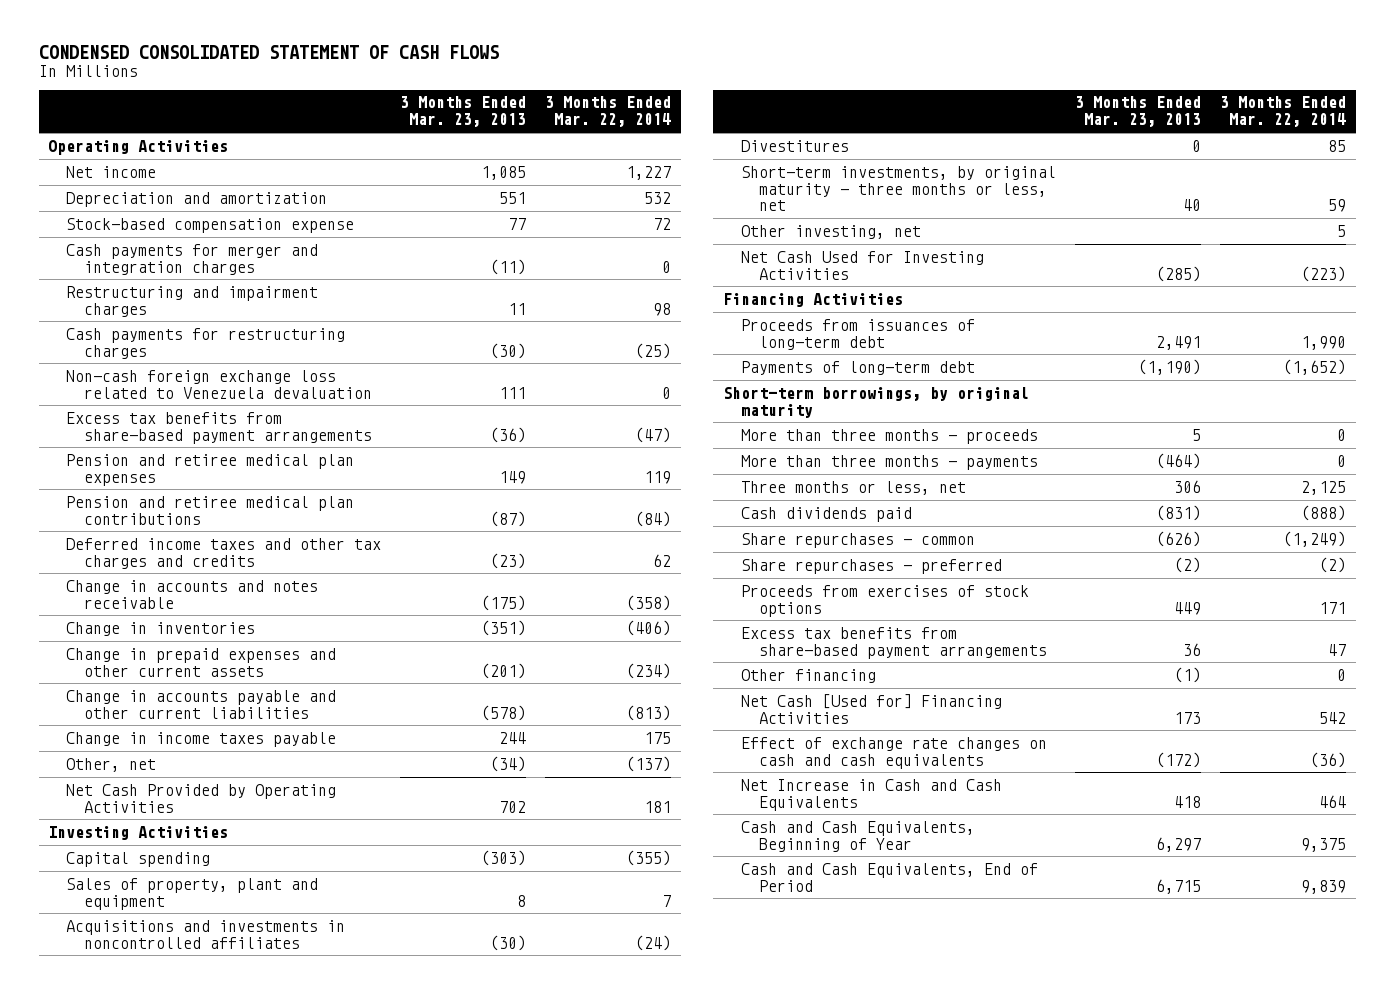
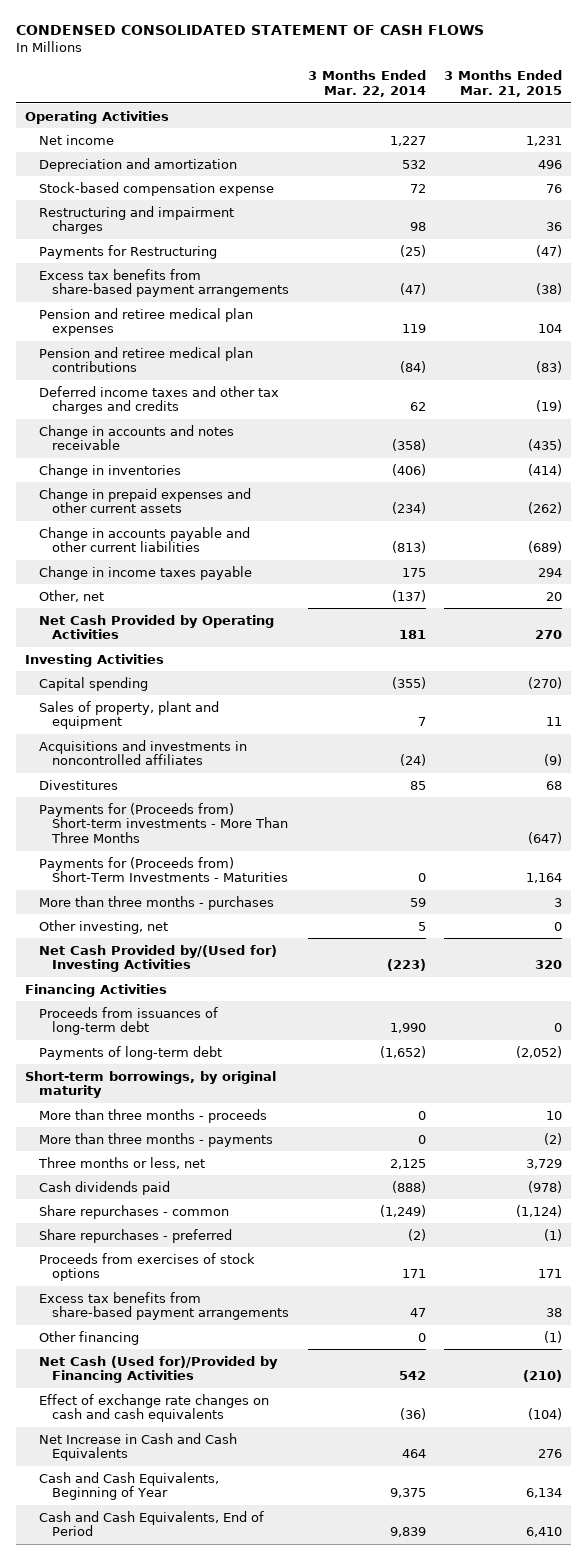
[400,96,527,128] 3 Months Ended Mar. 23, 2013 -> none
none -> [443,70,562,97] 3 Months Ended Mar. 21, 2015
[66,243,319,275] Cash payments for merger and integration charges -> none
[66,369,373,399] Non-cash foreign exchange loss related to Venezuela devaluation -> none
[66,327,346,359] Cash payments for restructuring charges -> [38,244,217,259] Payments for Restructuring
none -> [38,802,289,843] Payments for (Proceeds from) Short-term investments - More Than Three Months
none -> [38,856,289,883] Payments for (Proceeds from) Short-Term Investments - Maturities
[740,165,1056,212] Short-term investments, by original maturity - three months or less, net -> [38,895,274,910] More than three months - purchases
[740,250,984,280] Net Cash Used for Investing Activities -> [38,944,277,973] Net Cash Provided by/(Used for) Investing Activities
[740,693,1002,724] Net Cash [Used for] Financing Activities -> [38,1355,278,1384] Net Cash (Used for)/Provided by Financing Activities

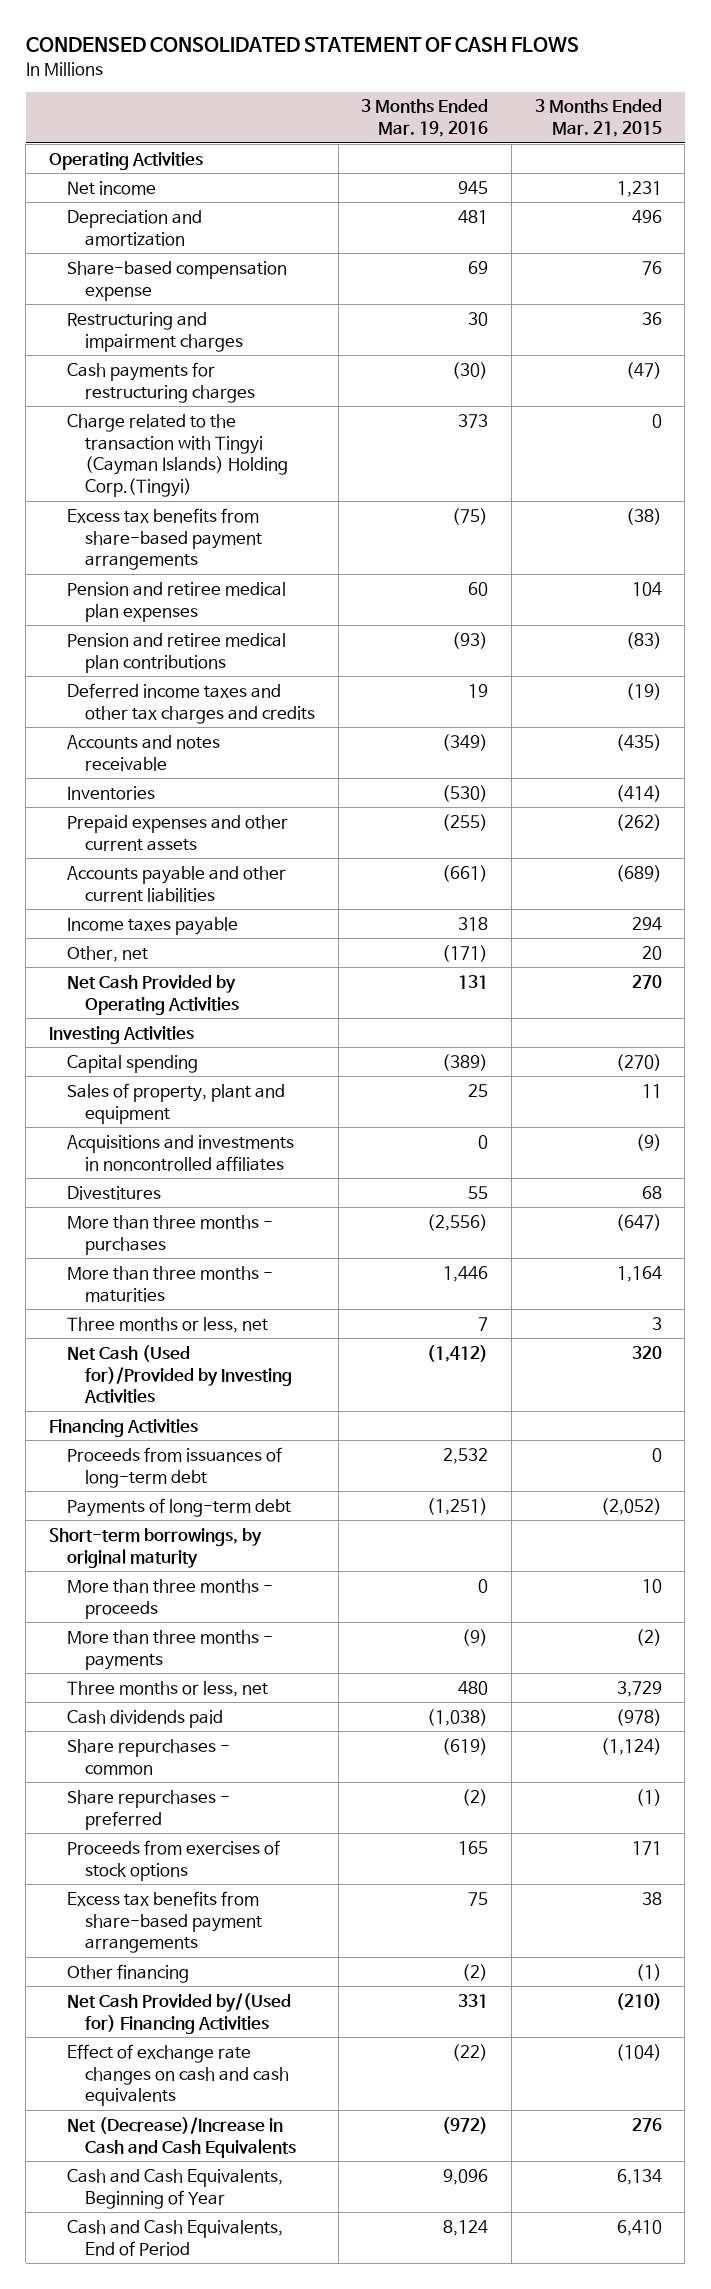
[307,70,426,97] 3 Months Ended Mar. 22, 2014 -> none
none -> [361,99,489,138] 3 Months Ended Mar. 19, 2016
[38,181,274,196] Stock-based compensation expense -> [67,260,288,301] Share-based compensation expense
[38,244,217,259] Payments for Restructuring -> [67,361,256,403] Cash payments for restructuring charges
none -> [67,413,289,498] Charge related to the transaction with Tingyi (Cayman Islands) Holding Corp.(Tingyi)
[38,424,234,451] Change in accounts and notes receivable -> [67,734,221,771] Accounts and notes receivable
[38,463,181,478] Change in inventories -> [67,785,156,800] Inventories
[38,487,251,514] Change in prepaid expenses and other current assets -> [67,814,289,851] Prepaid expenses and other current assets
[38,526,250,553] Change in accounts payable and other current liabilities -> [67,865,287,902] Accounts payable and other current liabilities
[38,565,252,580] Change in income taxes payable -> [67,916,239,935] Income taxes payable
[38,919,168,934] Other investing, net -> none
[38,802,289,843] Payments for (Proceeds from) Short-term investments - More Than Three Months -> [67,1214,274,1255] More than three months - purchases
[38,856,289,883] Payments for (Proceeds from) Short-Term Investments - Maturities -> [67,1265,274,1302] More than three months - maturities
[38,895,274,910] More than three months - purchases -> [67,1316,269,1333] Three months or less, net
[38,944,277,973] Net Cash Provided by/(Used for) Investing Activities -> [67,1344,293,1404] Net Cash (Used for)/Provided by Investing Activities
[38,1355,278,1384] Net Cash (Used for)/Provided by Financing Activities -> [67,1992,292,2034] Net Cash Provided by/(Used for) Financing Activities
[38,1432,237,1462] Net Increase in Cash and Cash Equivalents -> [67,2116,297,2158] Net (Decrease)/Increase in Cash and Cash Equivalents

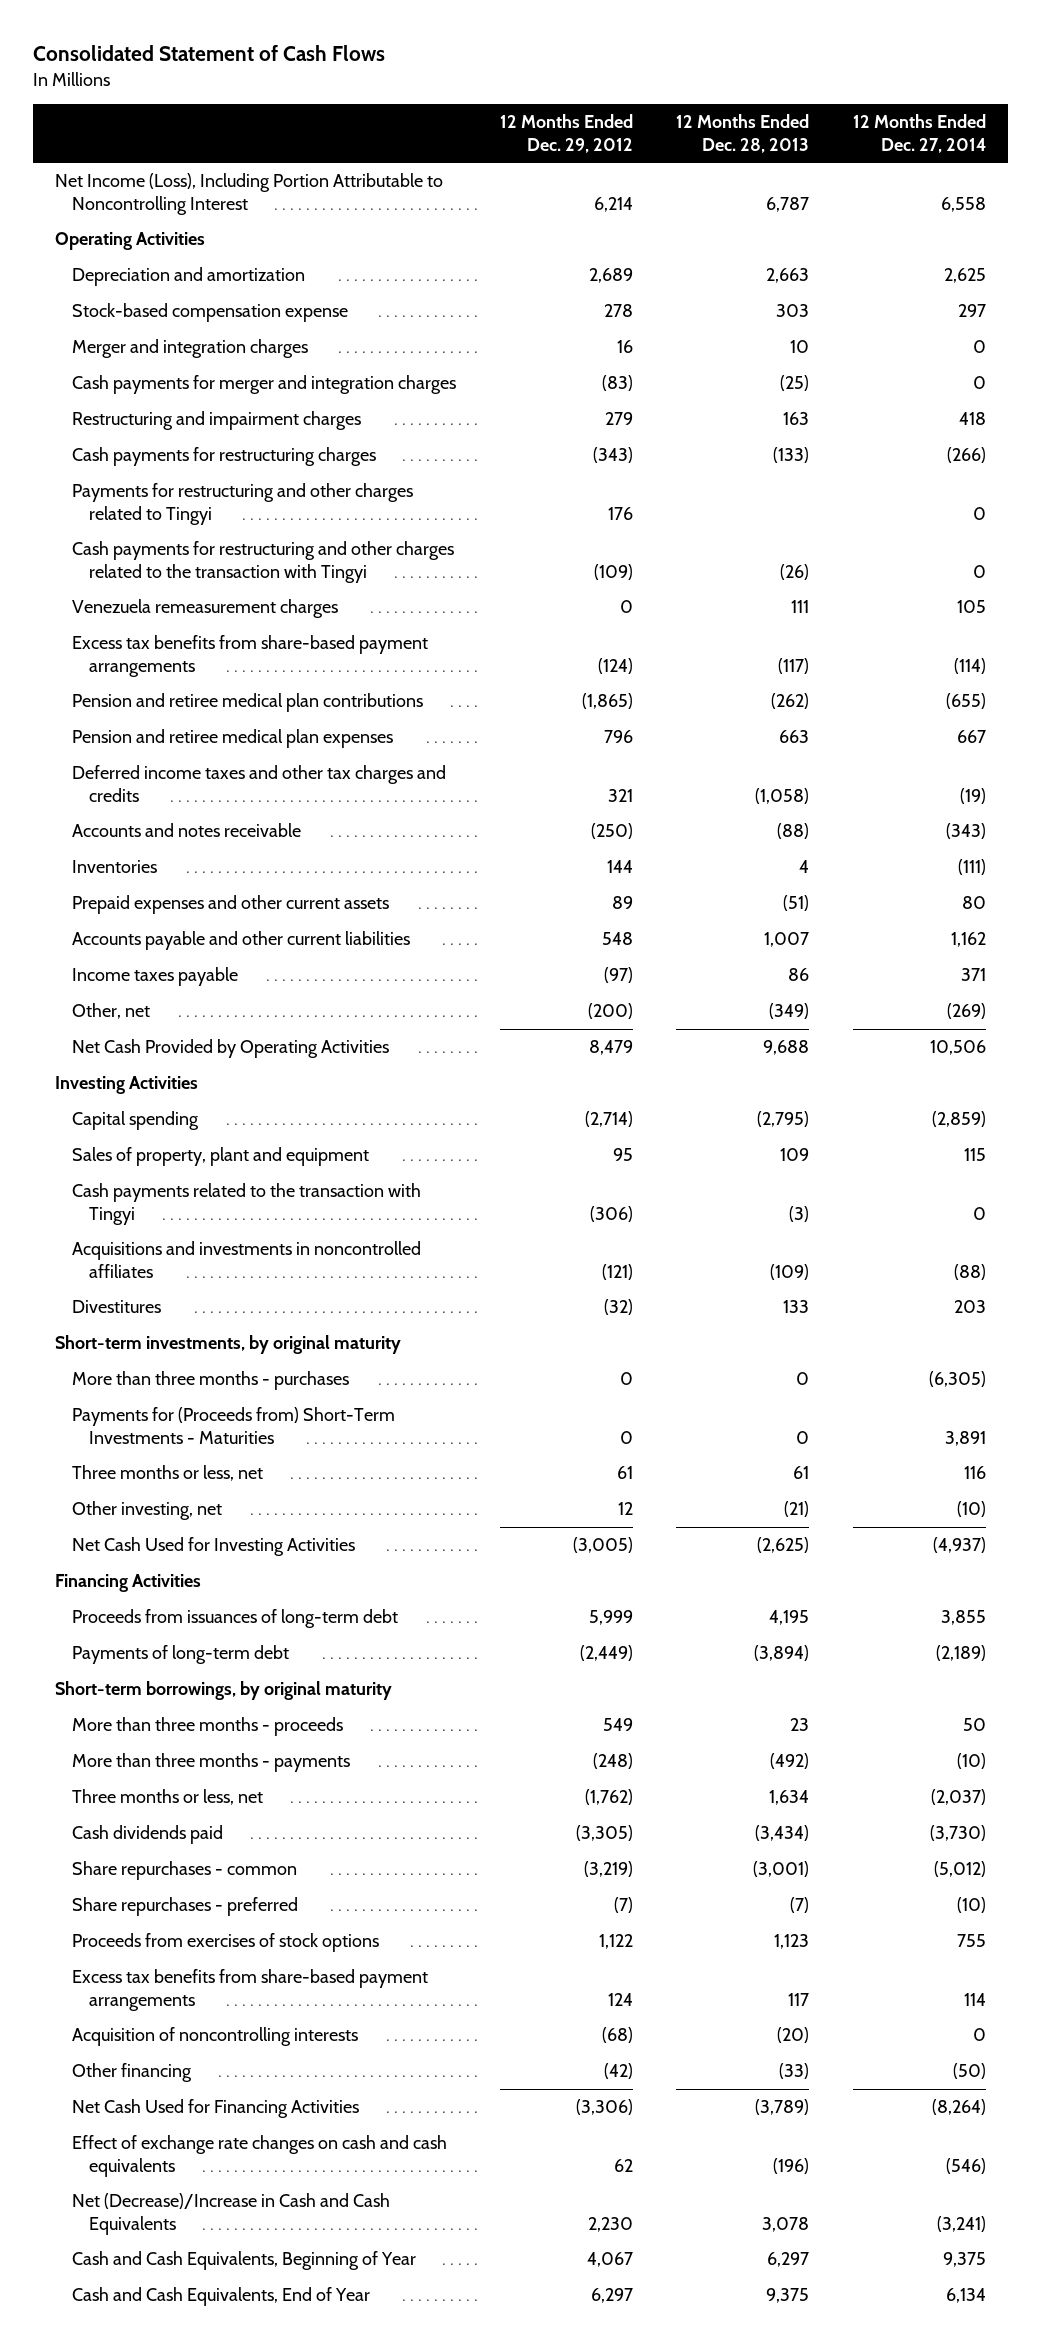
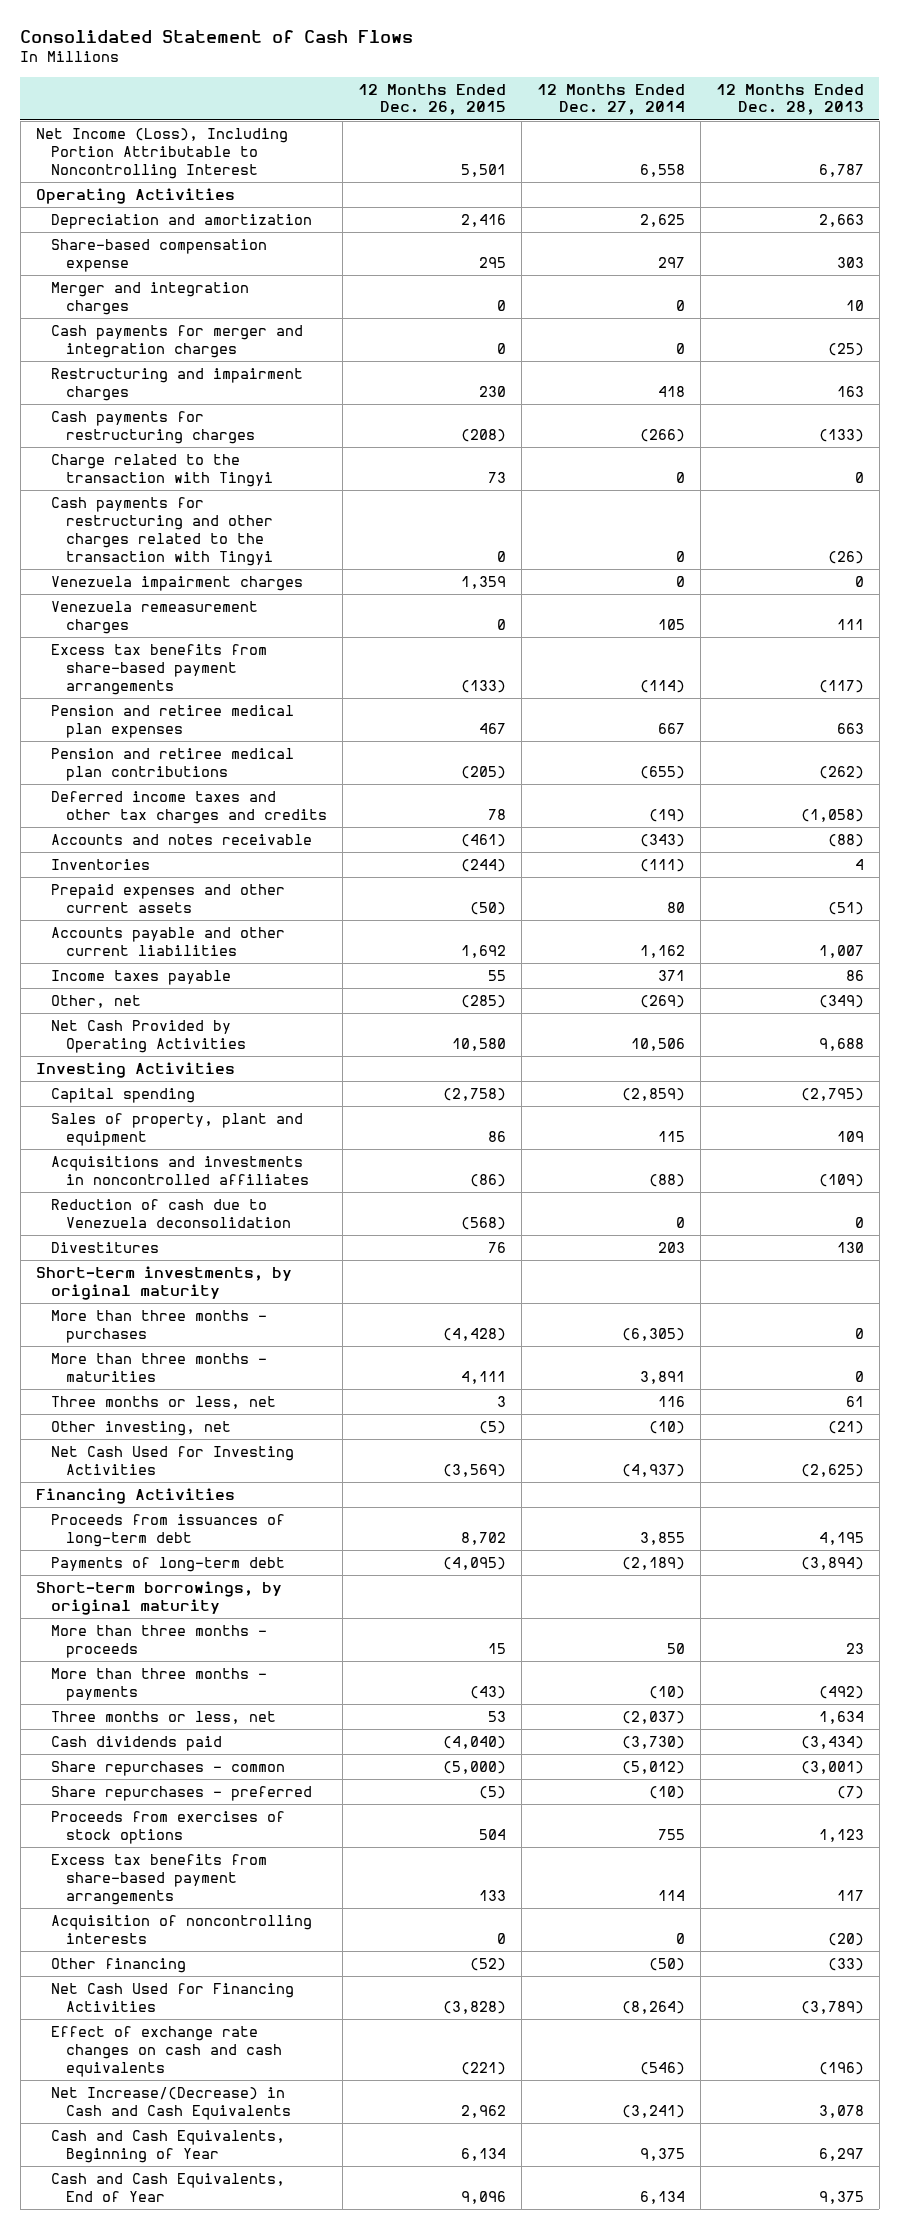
[499,114,633,153] 12 Months Ended Dec. 29, 2012 -> none
none -> [357,83,506,116] 12 Months Ended Dec. 26, 2015
[71,303,348,323] Stock-based compensation expense -> [50,238,267,272] Share-based compensation expense
[71,483,413,525] Payments for restructuring and other charges related to Tingyi -> none
none -> [50,453,273,487] Charge related to the transaction with Tingyi
none -> [50,575,303,591] Venezuela impairment charges
[71,693,423,713] Pension and retiree medical plan contributions -> [50,747,294,781] Pension and retiree medical plan contributions
[71,1183,421,1225] Cash payments related to the transaction with Tingyi -> none
none -> [50,1198,291,1228] Reduction of cash due to Venezuela deconsolidation
[783,1300,810,1314] 133 -> [836,1241,864,1253] 130
[71,1407,395,1444] Payments for (Proceeds from) Short-Term Investments - Maturities -> [50,1352,267,1382] More than three months - maturities
[71,2193,390,2235] Net (Decrease)/Increase in Cash and Cash Equivalents -> [50,2086,291,2120] Net Increase/(Decrease) in Cash and Cash Equivalents

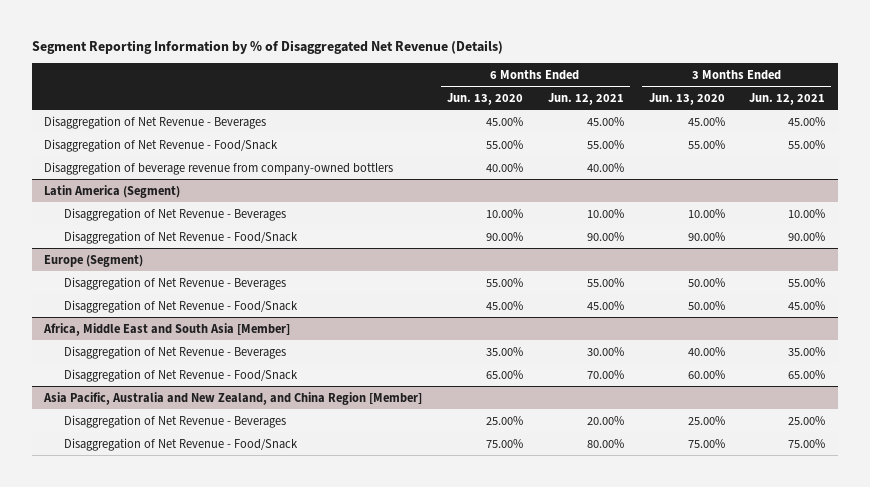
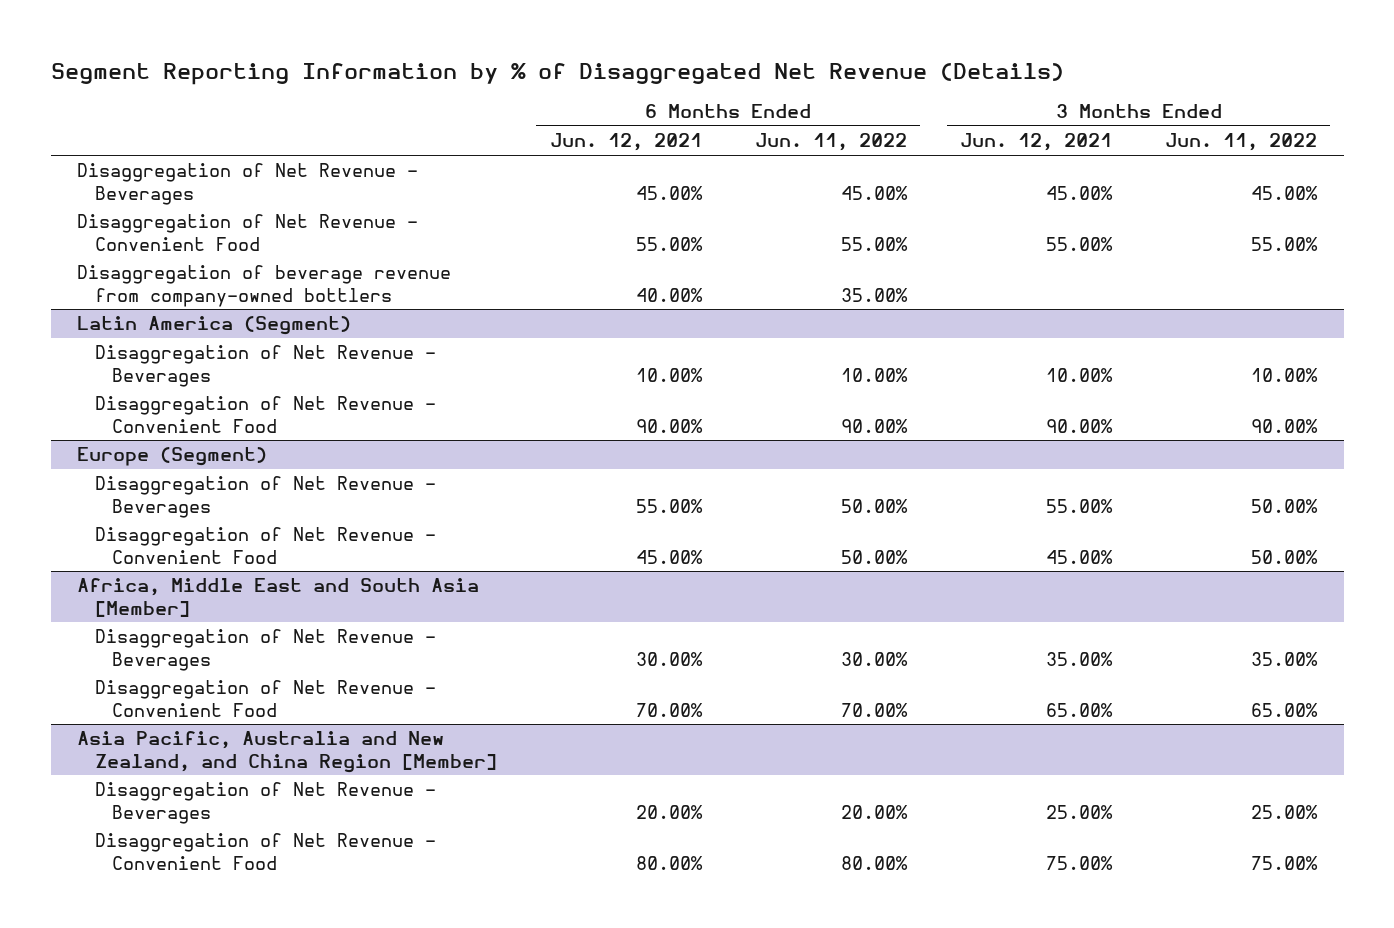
[447,92,524,105] Jun. 13, 2020 -> none
[648,92,725,105] Jun. 13, 2020 -> none
none -> [754,133,907,152] Jun. 11, 2022
none -> [1165,133,1318,152] Jun. 11, 2022
[44,138,279,152] Disaggregation of Net Revenue - Food/Snack -> [77,214,419,251] Disaggregation of Net Revenue - Convenient Food
[63,230,298,244] Disaggregation of Net Revenue - Food/Snack -> [94,396,436,433] Disaggregation of Net Revenue - Convenient Food
[63,299,298,313] Disaggregation of Net Revenue - Food/Snack -> [94,527,436,564] Disaggregation of Net Revenue - Convenient Food
[63,368,298,382] Disaggregation of Net Revenue - Food/Snack -> [94,680,436,717] Disaggregation of Net Revenue - Convenient Food
[63,437,298,451] Disaggregation of Net Revenue - Food/Snack -> [94,833,436,870] Disaggregation of Net Revenue - Convenient Food

